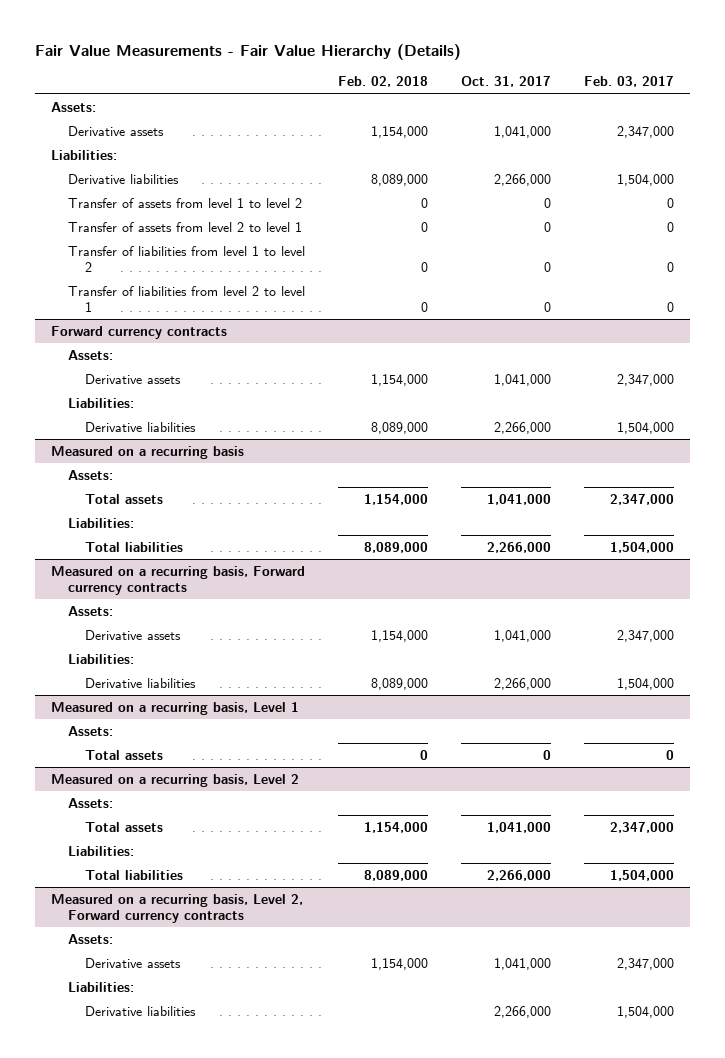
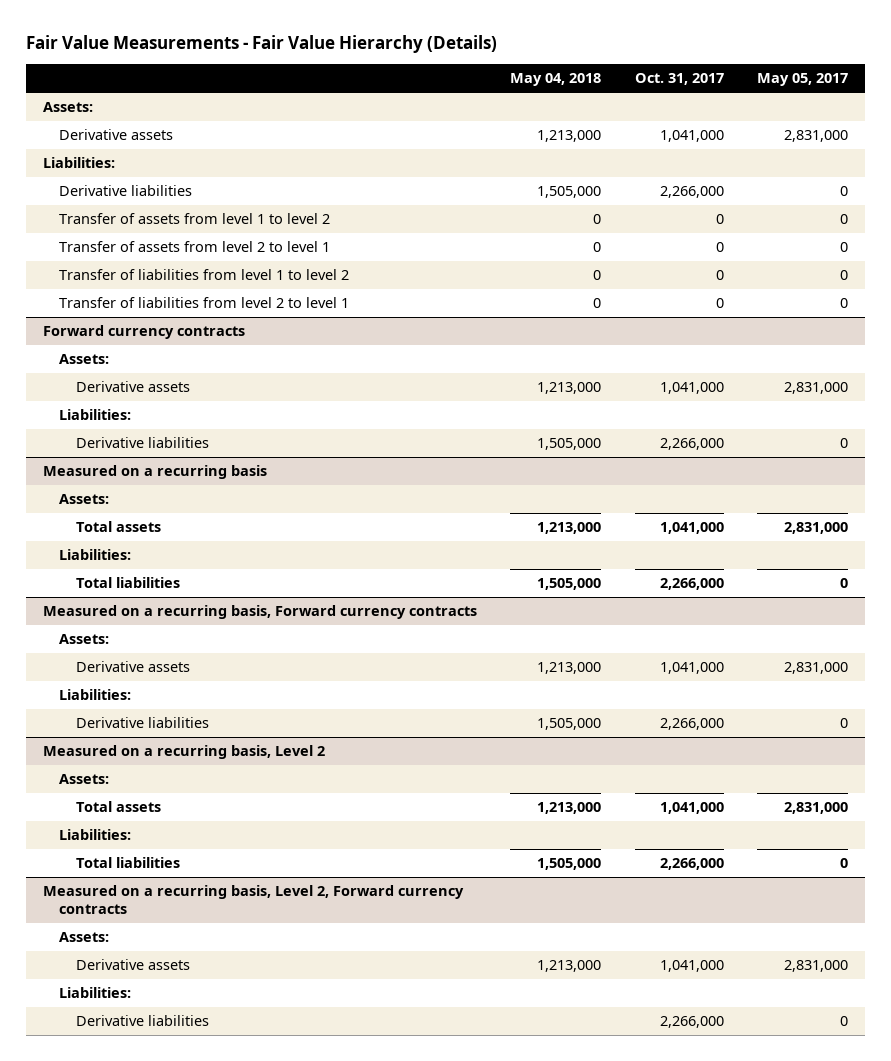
[338,76,429,88] Feb. 02, 2018 -> none
[583,76,674,88] Feb. 03, 2017 -> none
none -> [510,73,602,87] May 04, 2018
none -> [756,73,848,87] May 05, 2017
[51,701,300,715] Measured on a recurring basis, Level 1 -> none
[68,725,114,736] Assets: -> none
[84,749,163,760] Total assets -> none

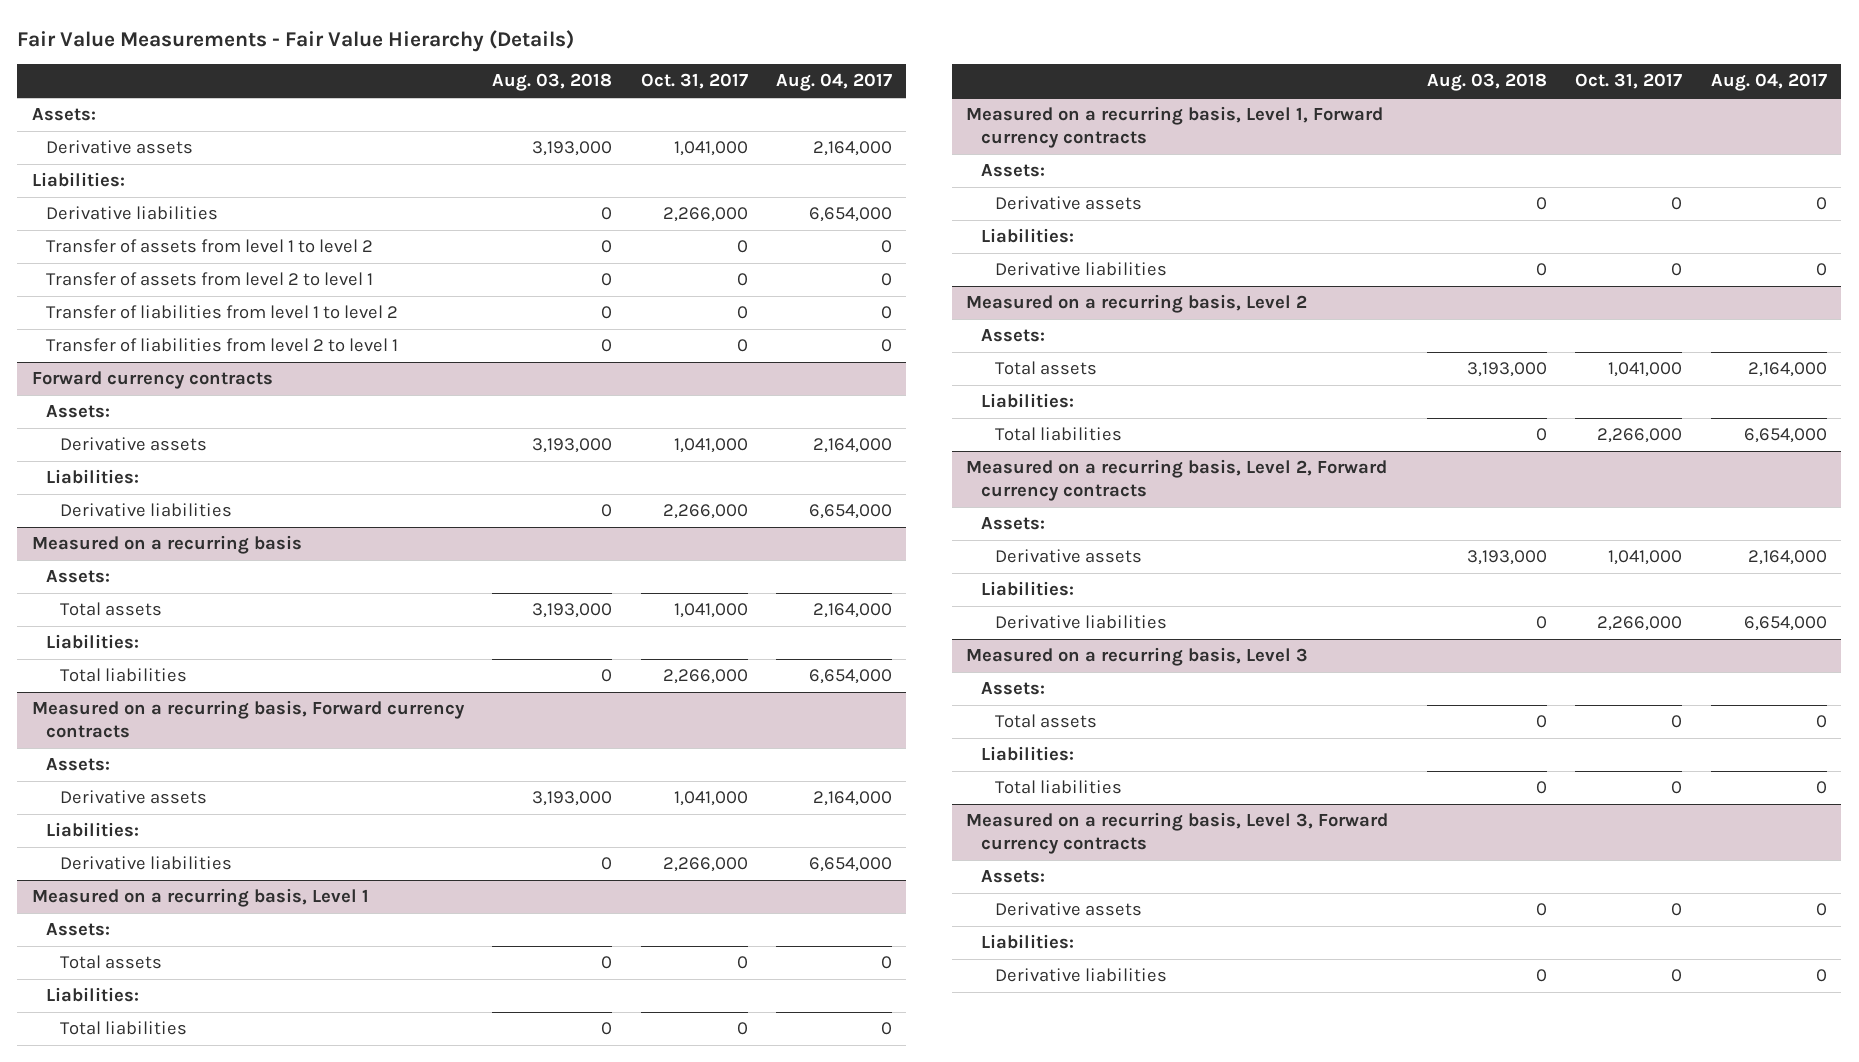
[510,73,602,87] May 04, 2018 -> none
[756,73,848,87] May 05, 2017 -> none
none -> [492,73,613,92] Aug. 03, 2018
none -> [776,73,893,92] Aug. 04, 2017
none -> [31,888,369,908] Measured on a recurring basis, Level 1
none -> [45,923,110,937] Assets:
none -> [59,955,162,970] Total assets
none -> [45,987,139,1003] Liabilities:
none -> [59,1021,187,1036] Total liabilities
none -> [966,106,1384,149] Measured on a recurring basis, Level 1, Forward currency contracts
none -> [980,164,1045,178] Assets:
none -> [994,196,1142,211] Derivative assets
none -> [980,228,1074,244] Liabilities:
none -> [994,262,1167,277] Derivative liabilities
none -> [966,647,1309,667] Measured on a recurring basis, Level 3
none -> [980,682,1045,696] Assets:
none -> [994,714,1097,729] Total assets
none -> [980,746,1074,762] Liabilities:
none -> [994,780,1122,795] Total liabilities
none -> [966,812,1389,855] Measured on a recurring basis, Level 3, Forward currency contracts
none -> [980,870,1045,884] Assets:
none -> [994,902,1142,917] Derivative assets
none -> [980,934,1074,950] Liabilities:
none -> [994,968,1167,983] Derivative liabilities

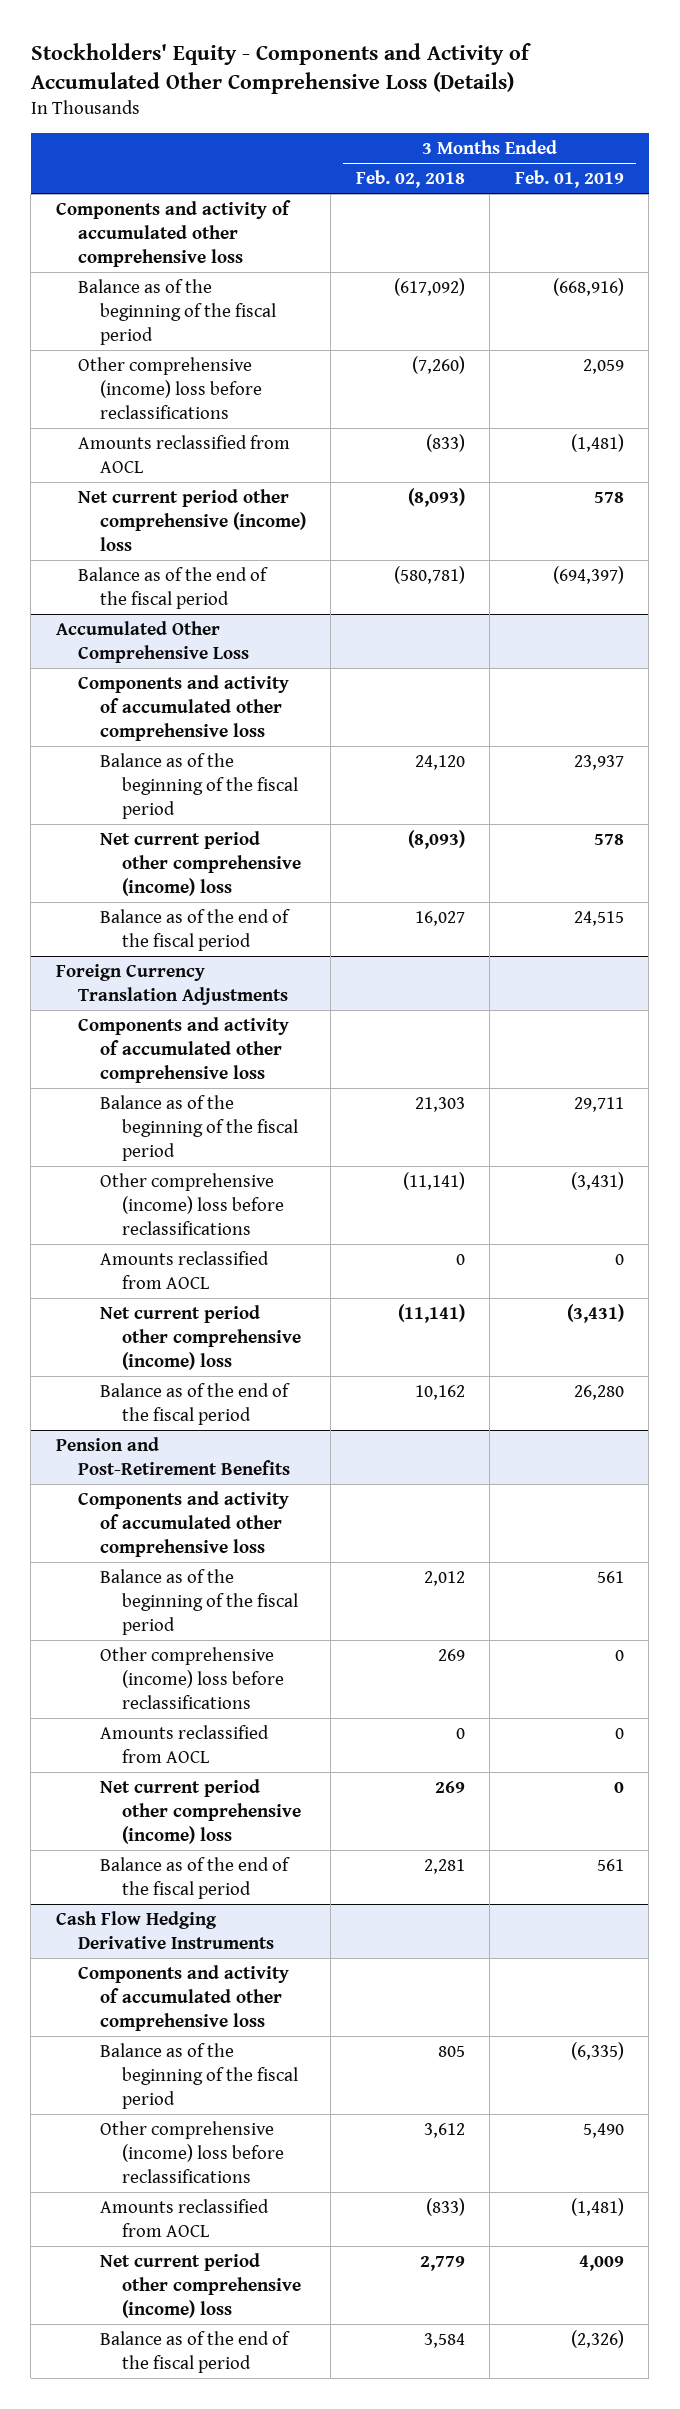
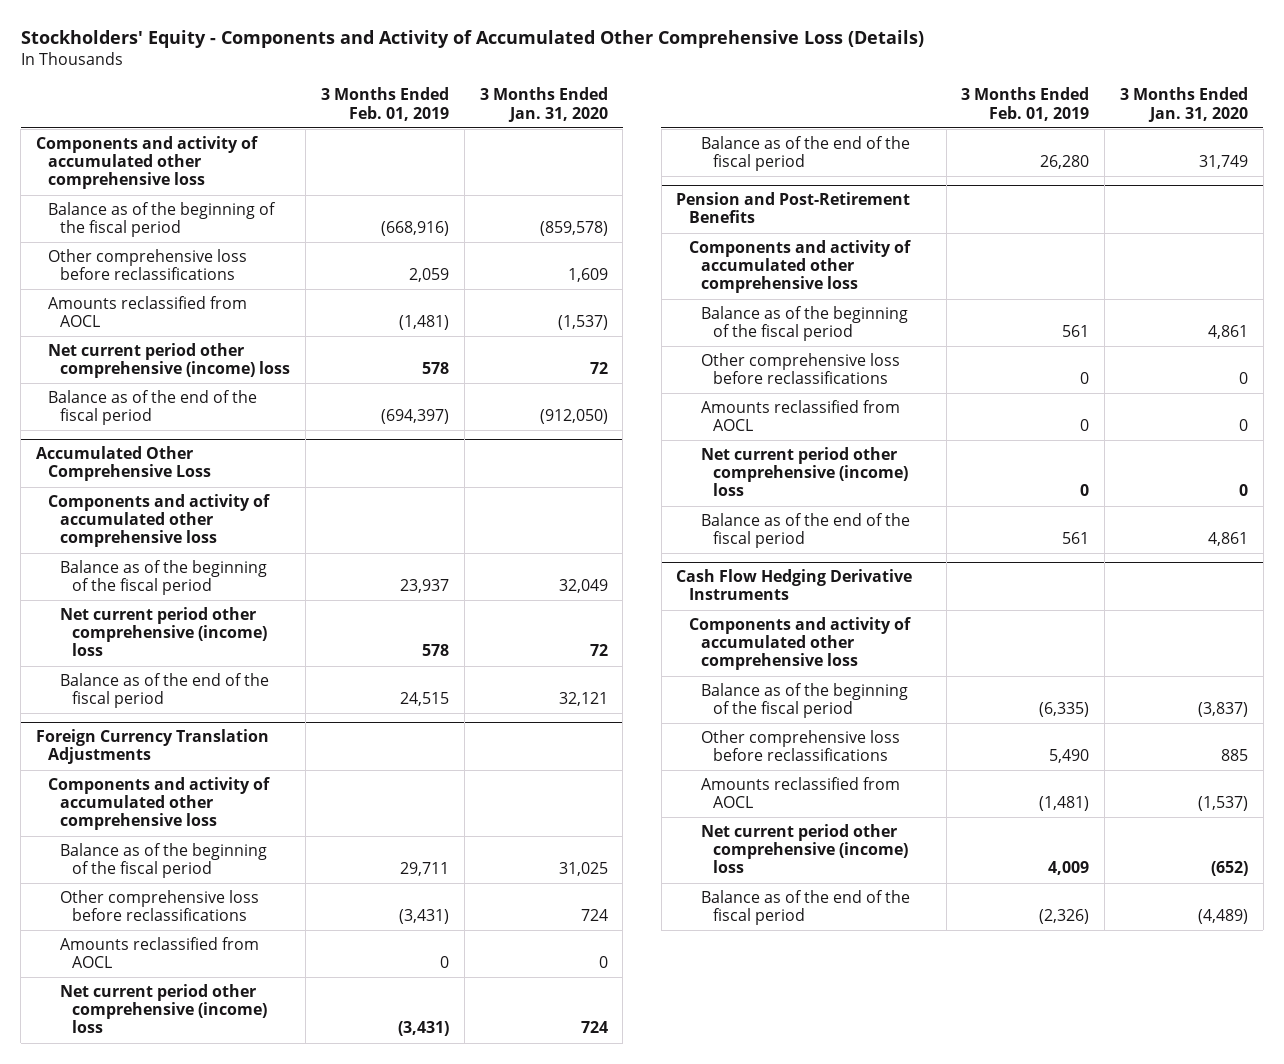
[355,170,465,189] Feb. 02, 2018 -> none
none -> [479,87,608,122] 3 Months Ended Jan. 31, 2020
[77,356,262,419] Other comprehensive (income) loss before reclassifications -> [48,249,248,281] Other comprehensive loss before reclassifications
[99,1172,284,1235] Other comprehensive (income) loss before reclassifications -> [60,890,260,922] Other comprehensive loss before reclassifications
[99,1646,284,1709] Other comprehensive (income) loss before reclassifications -> [700,353,900,385] Other comprehensive loss before reclassifications
[99,2120,284,2183] Other comprehensive (income) loss before reclassifications -> [700,730,900,762] Other comprehensive loss before reclassifications

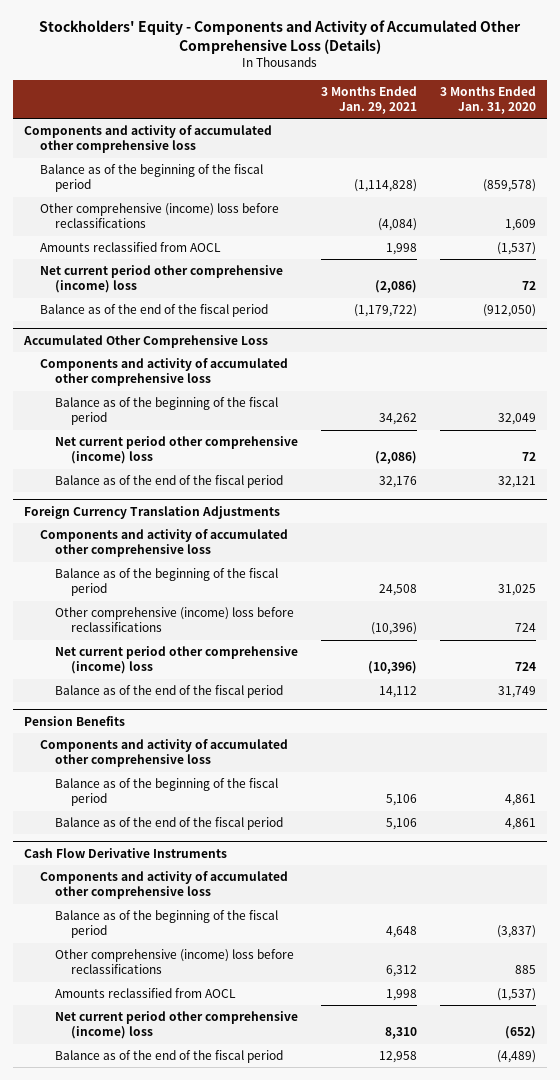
[320,87,449,121] 3 Months Ended Feb. 01, 2019 -> none
none -> [320,85,417,114] 3 Months Ended Jan. 29, 2021
[48,249,248,281] Other comprehensive loss before reclassifications -> [39,203,279,229] Other comprehensive (income) loss before reclassifications
[60,937,260,969] Amounts reclassified from AOCL -> none
[60,890,260,922] Other comprehensive loss before reclassifications -> [55,607,295,633] Other comprehensive (income) loss before reclassifications
[676,192,911,224] Pension and Post-Retirement Benefits -> [24,715,126,726] Pension Benefits
[700,353,900,385] Other comprehensive loss before reclassifications -> none
[700,400,900,432] Amounts reclassified from AOCL -> none
[700,447,909,497] Net current period other comprehensive (income) loss -> none
[676,569,913,601] Cash Flow Hedging Derivative Instruments -> [24,847,228,858] Cash Flow Derivative Instruments
[700,730,900,762] Other comprehensive loss before reclassifications -> [55,949,295,975] Other comprehensive (income) loss before reclassifications

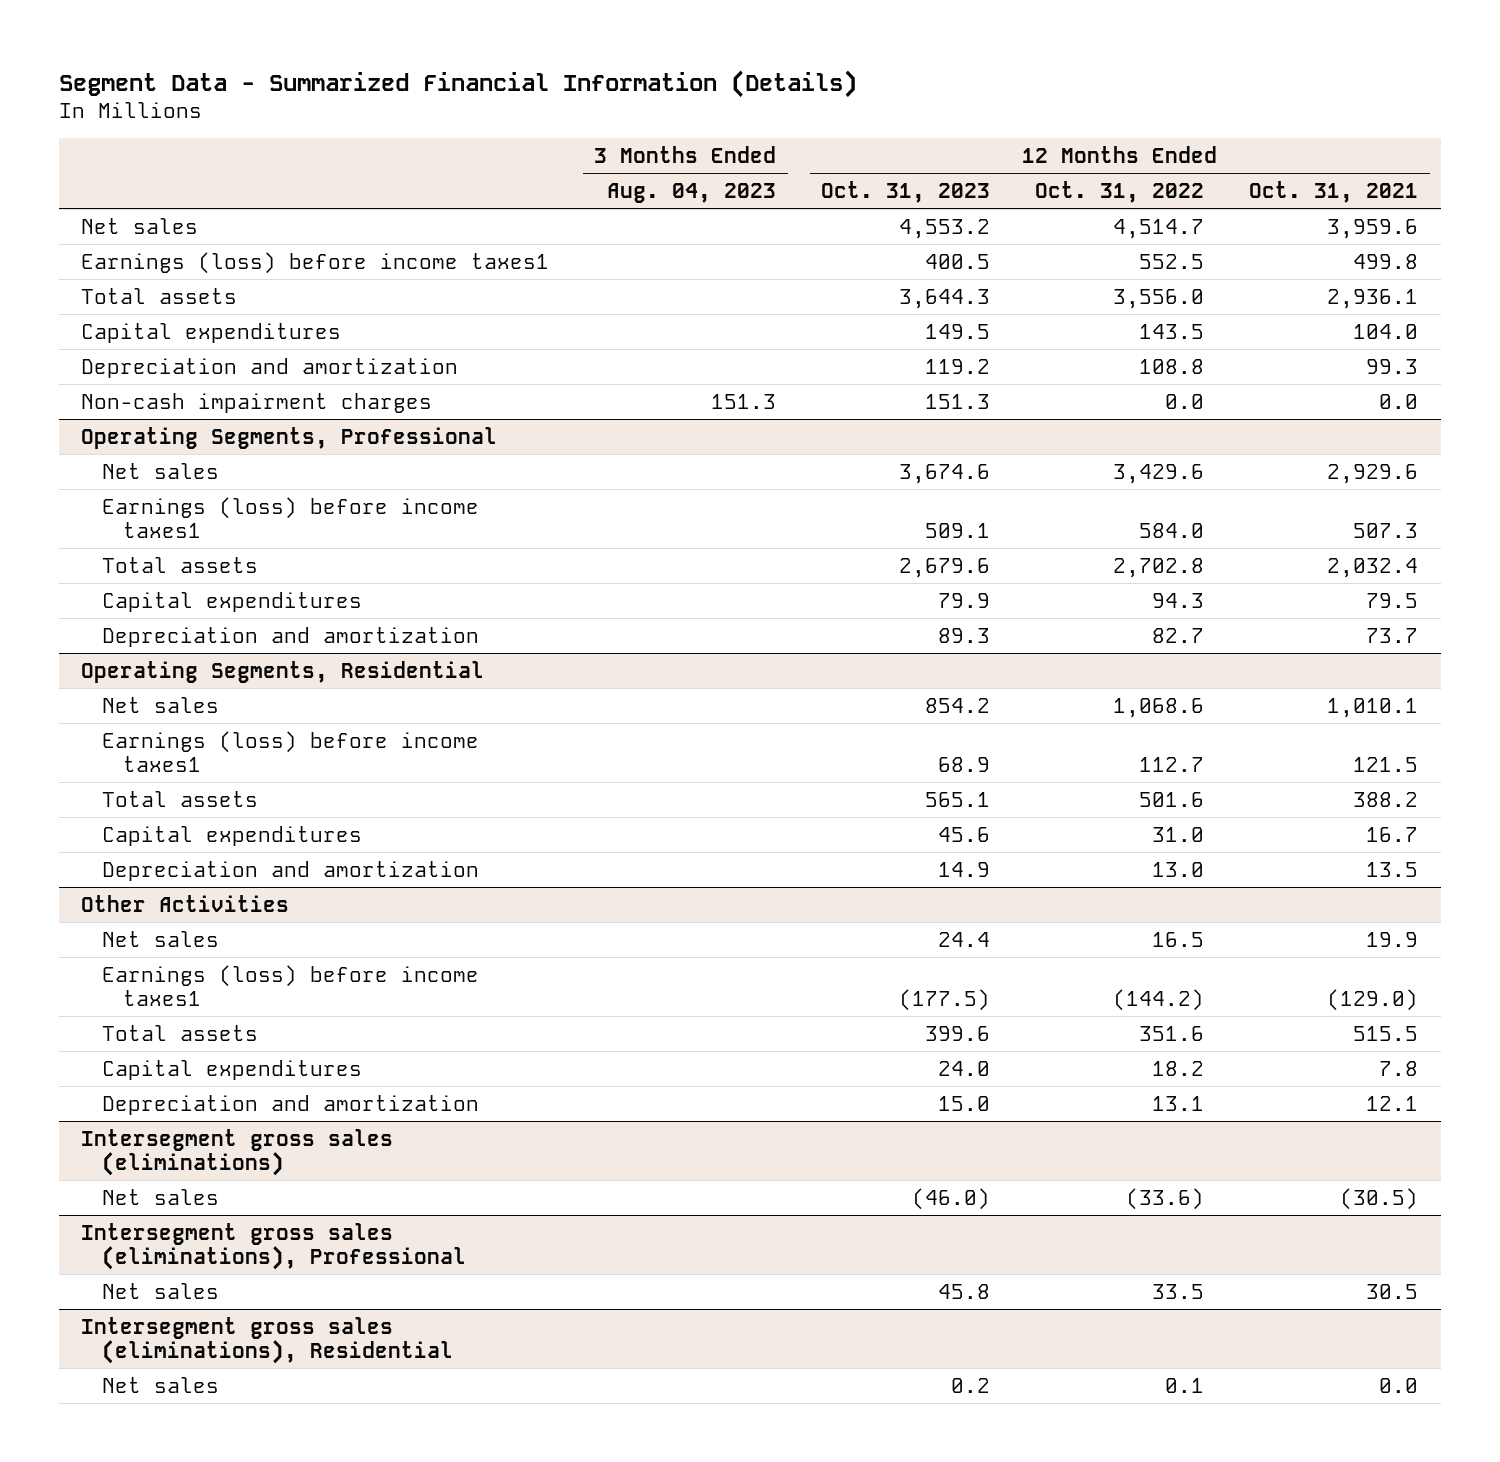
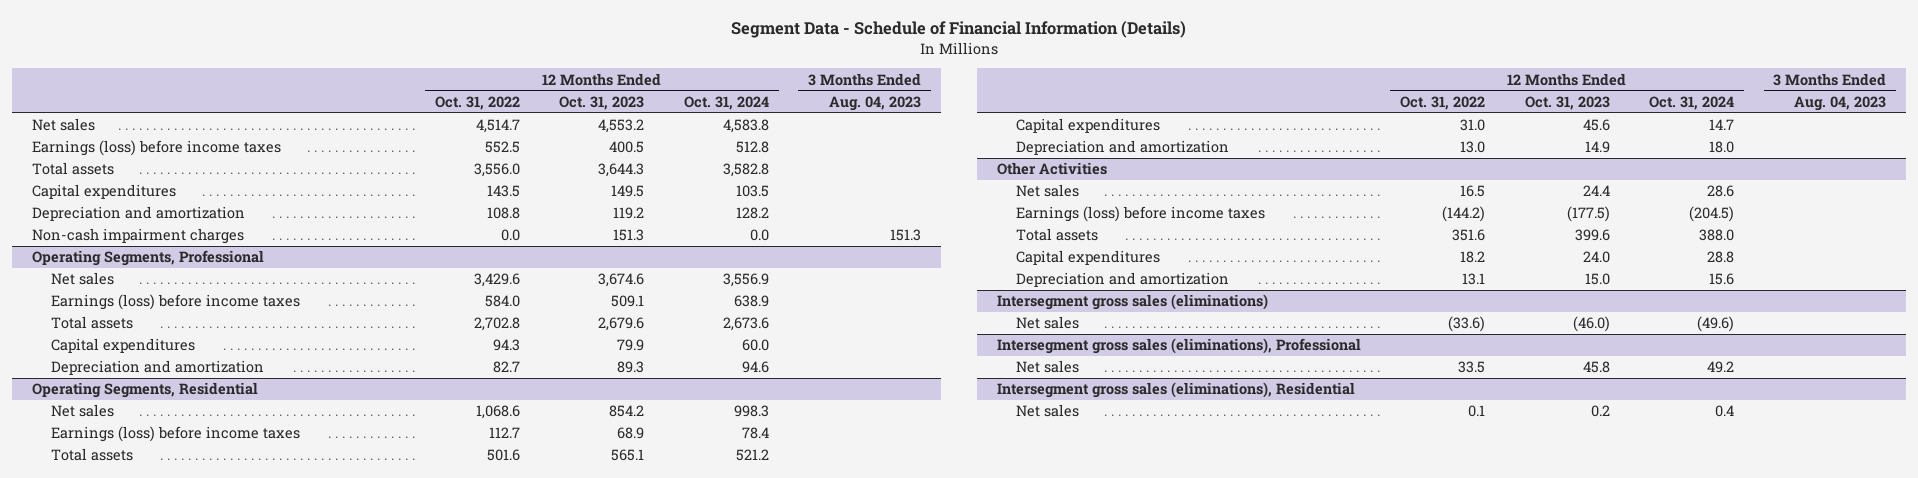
[59,69,858,98] Segment Data - Summarized Financial Information (Details) -> [731,21,1187,39] Segment Data - Schedule of Financial Information (Details)
[1249,180,1419,203] Oct. 31, 2021 -> none
none -> [683,95,769,110] Oct. 31, 2024
[81,251,550,274] Earnings (loss) before income taxes1 -> [31,140,281,157] Earnings (loss) before income taxes
[102,496,480,539] Earnings (loss) before income taxes1 -> [50,294,300,311] Earnings (loss) before income taxes
[102,730,480,773] Earnings (loss) before income taxes1 -> [50,426,300,443] Earnings (loss) before income taxes
[102,964,480,1007] Earnings (loss) before income taxes1 -> [1016,206,1266,223] Earnings (loss) before income taxes

